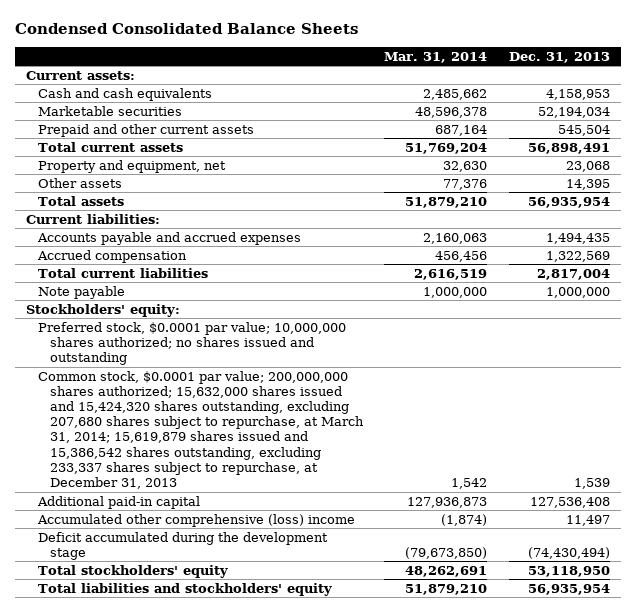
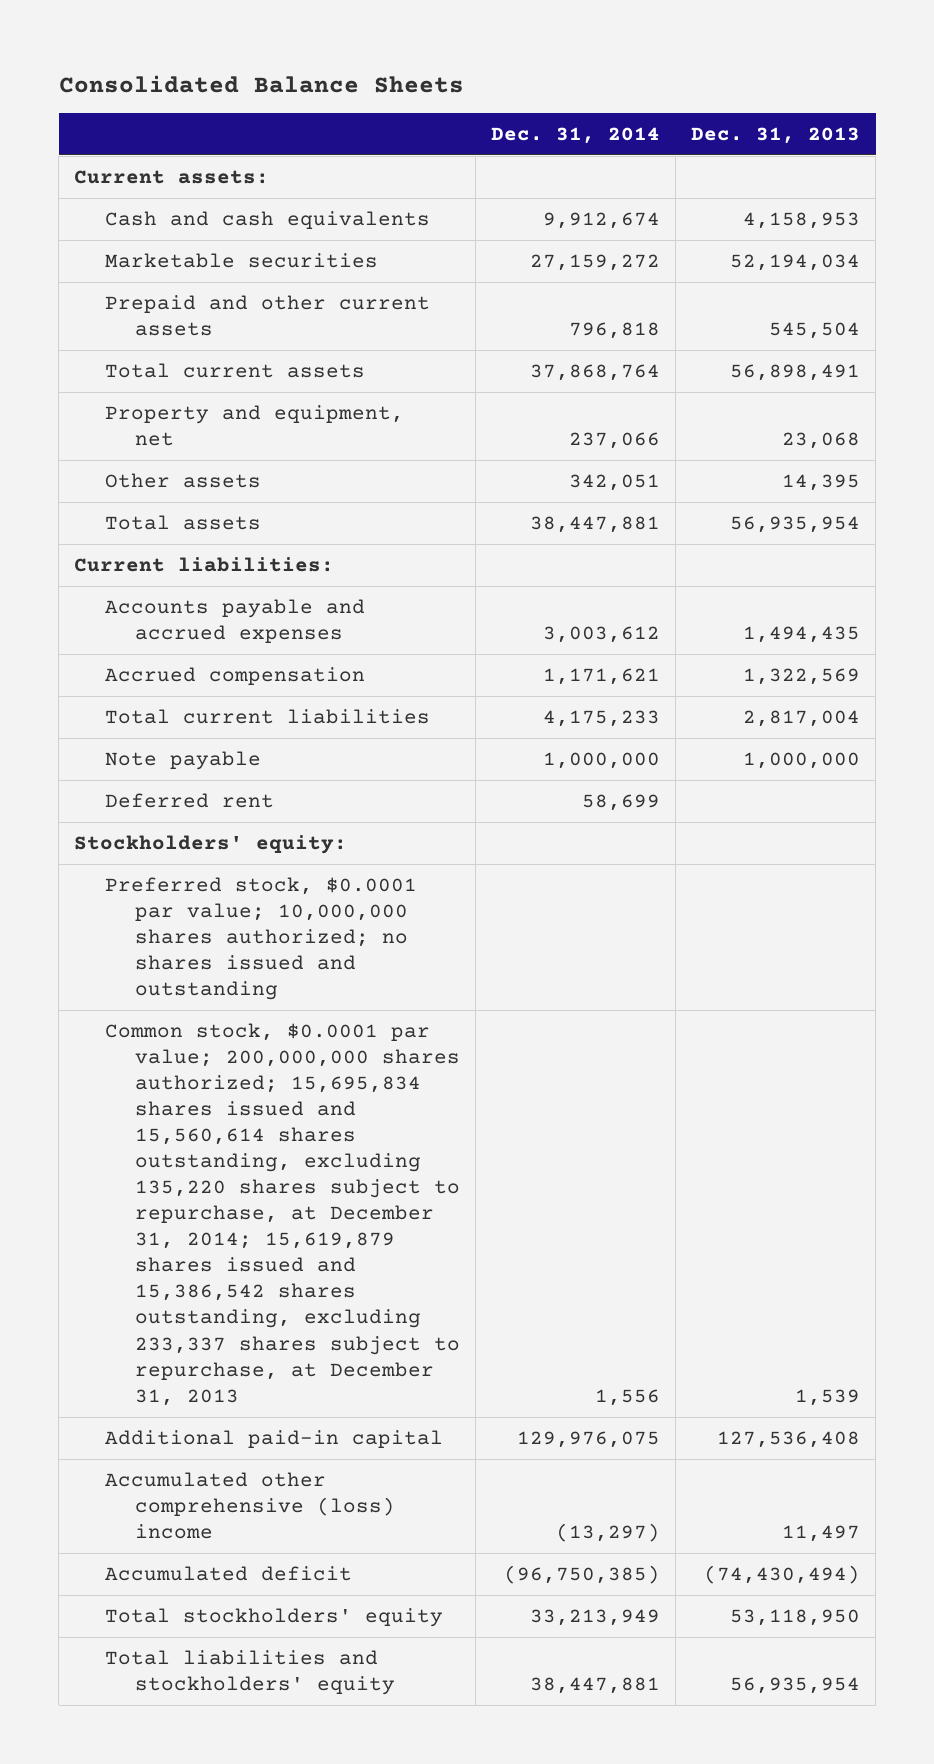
[14,23,358,35] Condensed Consolidated Balance Sheets -> [58,74,464,93] Consolidated Balance Sheets
[384,51,488,63] Mar. 31, 2014 -> none
none -> [491,126,661,144] Dec. 31, 2014
none -> [104,793,274,809] Deferred rent
[37,370,364,490] Common stock, $0.0001 par value; 200,000,000 shares authorized; 15,632,000 shares issued and 15,424,320 shares outstanding, excluding 207,680 shares subject to repurchase, at March 31, 2014; 15,619,879 shares issued and 15,386,542 shares outstanding, excluding 233,337 shares subject to repurchase, at December 31, 2013 -> [104,1023,461,1406] Common stock, $0.0001 par value; 200,000,000 shares authorized; 15,695,834 shares issued and 15,560,614 shares outstanding, excluding 135,220 shares subject to repurchase, at December 31, 2014; 15,619,879 shares issued and 15,386,542 shares outstanding, excluding 233,337 shares subject to repurchase, at December 31, 2013
[37,531,328,560] Deficit accumulated during the development stage -> [104,1566,352,1582] Accumulated deficit

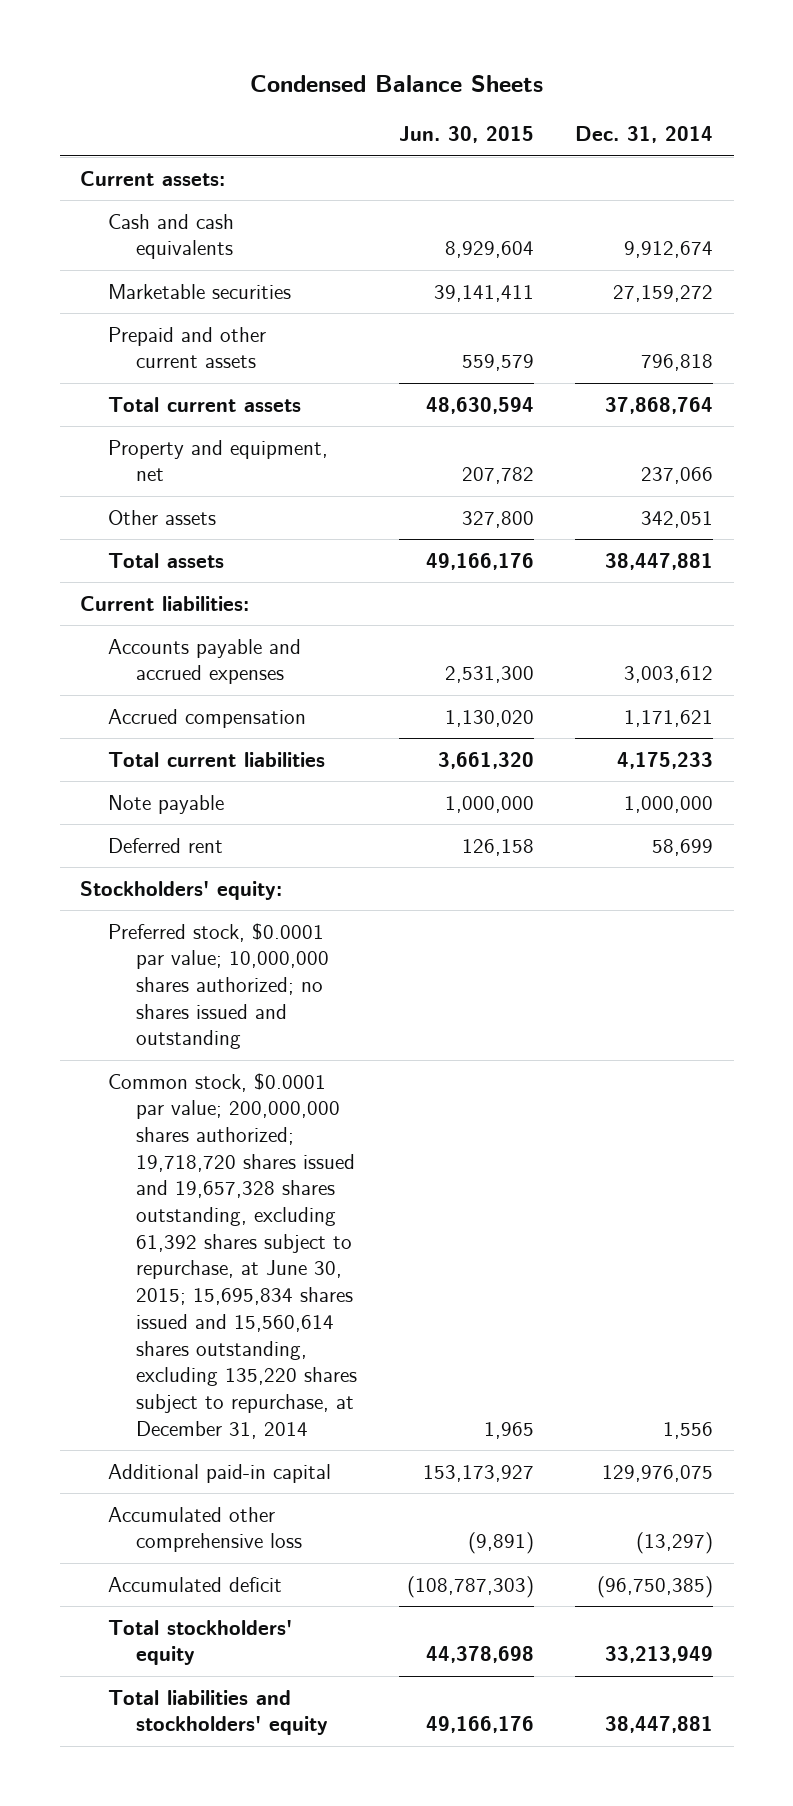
[58,74,464,93] Consolidated Balance Sheets -> [249,74,543,92] Condensed Balance Sheets
[691,126,861,144] Dec. 31, 2013 -> none
none -> [398,126,534,144] Jun. 30, 2015
[104,1023,461,1406] Common stock, $0.0001 par value; 200,000,000 shares authorized; 15,695,834 shares issued and 15,560,614 shares outstanding, excluding 135,220 shares subject to repurchase, at December 31, 2014; 15,619,879 shares issued and 15,386,542 shares outstanding, excluding 233,337 shares subject to repurchase, at December 31, 2013 -> [108,1072,358,1439] Common stock, $0.0001 par value; 200,000,000 shares authorized; 19,718,720 shares issued and 19,657,328 shares outstanding, excluding 61,392 shares subject to repurchase, at June 30, 2015; 15,695,834 shares issued and 15,560,614 shares outstanding, excluding 135,220 shares subject to repurchase, at December 31, 2014
[104,1472,396,1540] Accumulated other comprehensive (loss) income -> [108,1506,303,1553] Accumulated other comprehensive loss

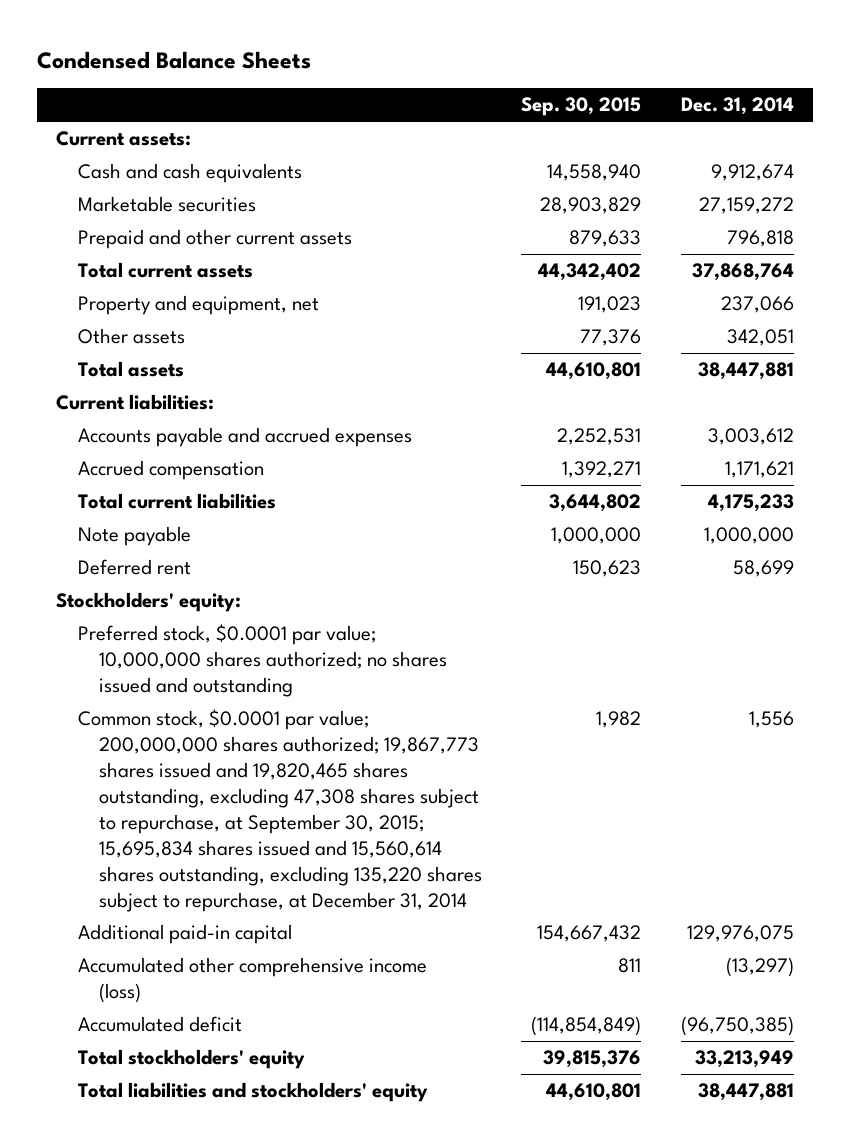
[398,126,534,144] Jun. 30, 2015 -> none
none -> [521,97,642,117] Sep. 30, 2015
[108,1072,358,1439] Common stock, $0.0001 par value; 200,000,000 shares authorized; 19,718,720 shares issued and 19,657,328 shares outstanding, excluding 61,392 shares subject to repurchase, at June 30, 2015; 15,695,834 shares issued and 15,560,614 shares outstanding, excluding 135,220 shares subject to repurchase, at December 31, 2014 -> [77,709,482,912] Common stock, $0.0001 par value; 200,000,000 shares authorized; 19,867,773 shares issued and 19,820,465 shares outstanding, excluding 47,308 shares subject to repurchase, at September 30, 2015; 15,695,834 shares issued and 15,560,614 shares outstanding, excluding 135,220 shares subject to repurchase, at December 31, 2014
[108,1506,303,1553] Accumulated other comprehensive loss -> [77,957,427,1004] Accumulated other comprehensive income (loss)

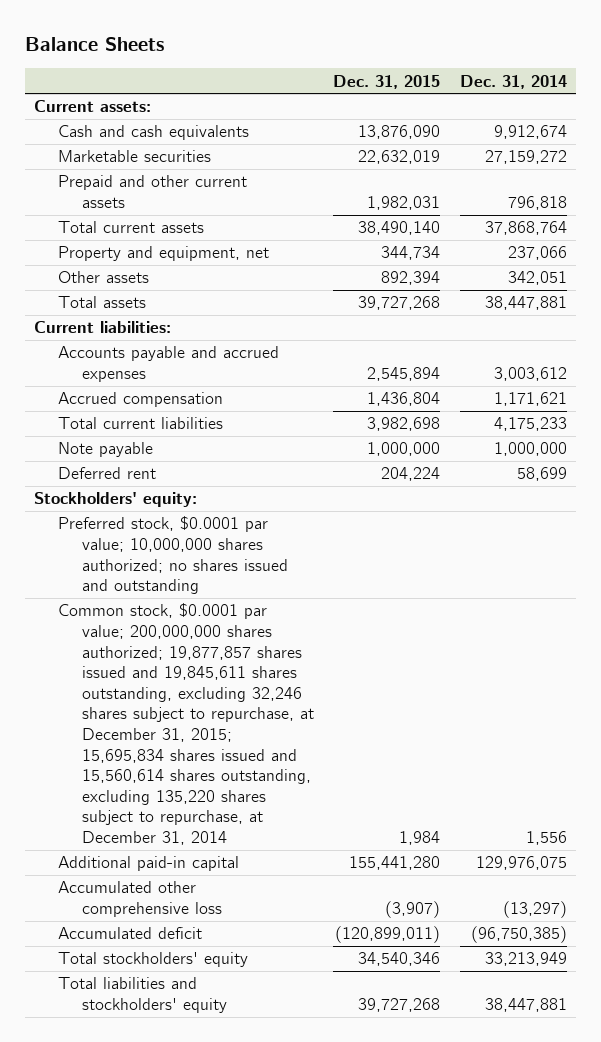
[36,51,311,70] Condensed Balance Sheets -> [24,37,164,52] Balance Sheets
[521,97,642,117] Sep. 30, 2015 -> none
none -> [333,74,441,89] Dec. 31, 2015
[77,709,482,912] Common stock, $0.0001 par value; 200,000,000 shares authorized; 19,867,773 shares issued and 19,820,465 shares outstanding, excluding 47,308 shares subject to repurchase, at September 30, 2015; 15,695,834 shares issued and 15,560,614 shares outstanding, excluding 135,220 shares subject to repurchase, at December 31, 2014 -> [58,603,314,845] Common stock, $0.0001 par value; 200,000,000 shares authorized; 19,877,857 shares issued and 19,845,611 shares outstanding, excluding 32,246 shares subject to repurchase, at December 31, 2015; 15,695,834 shares issued and 15,560,614 shares outstanding, excluding 135,220 shares subject to repurchase, at December 31, 2014
[77,957,427,1004] Accumulated other comprehensive income (loss) -> [58,881,222,918] Accumulated other comprehensive loss

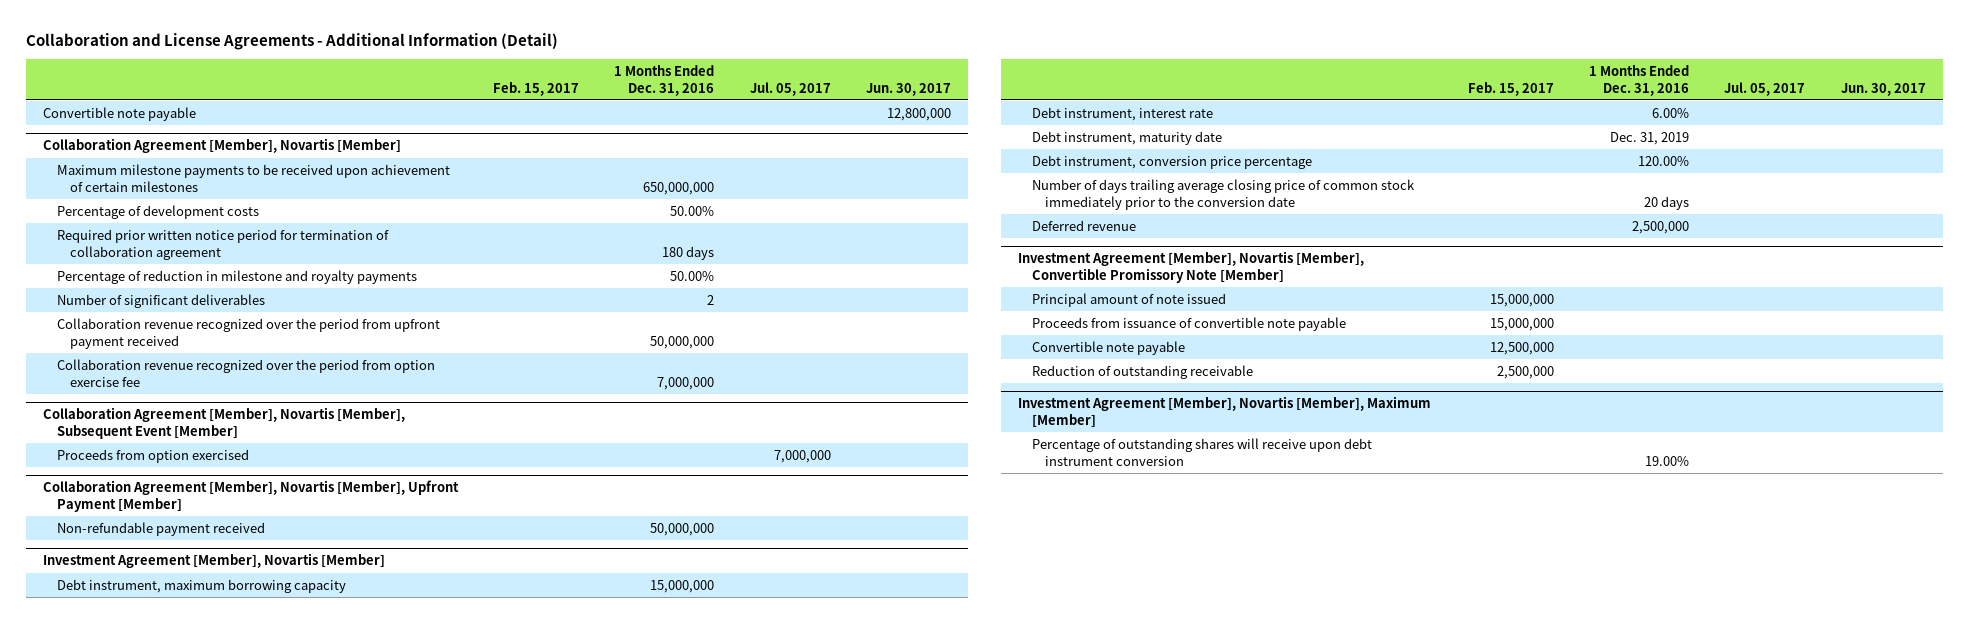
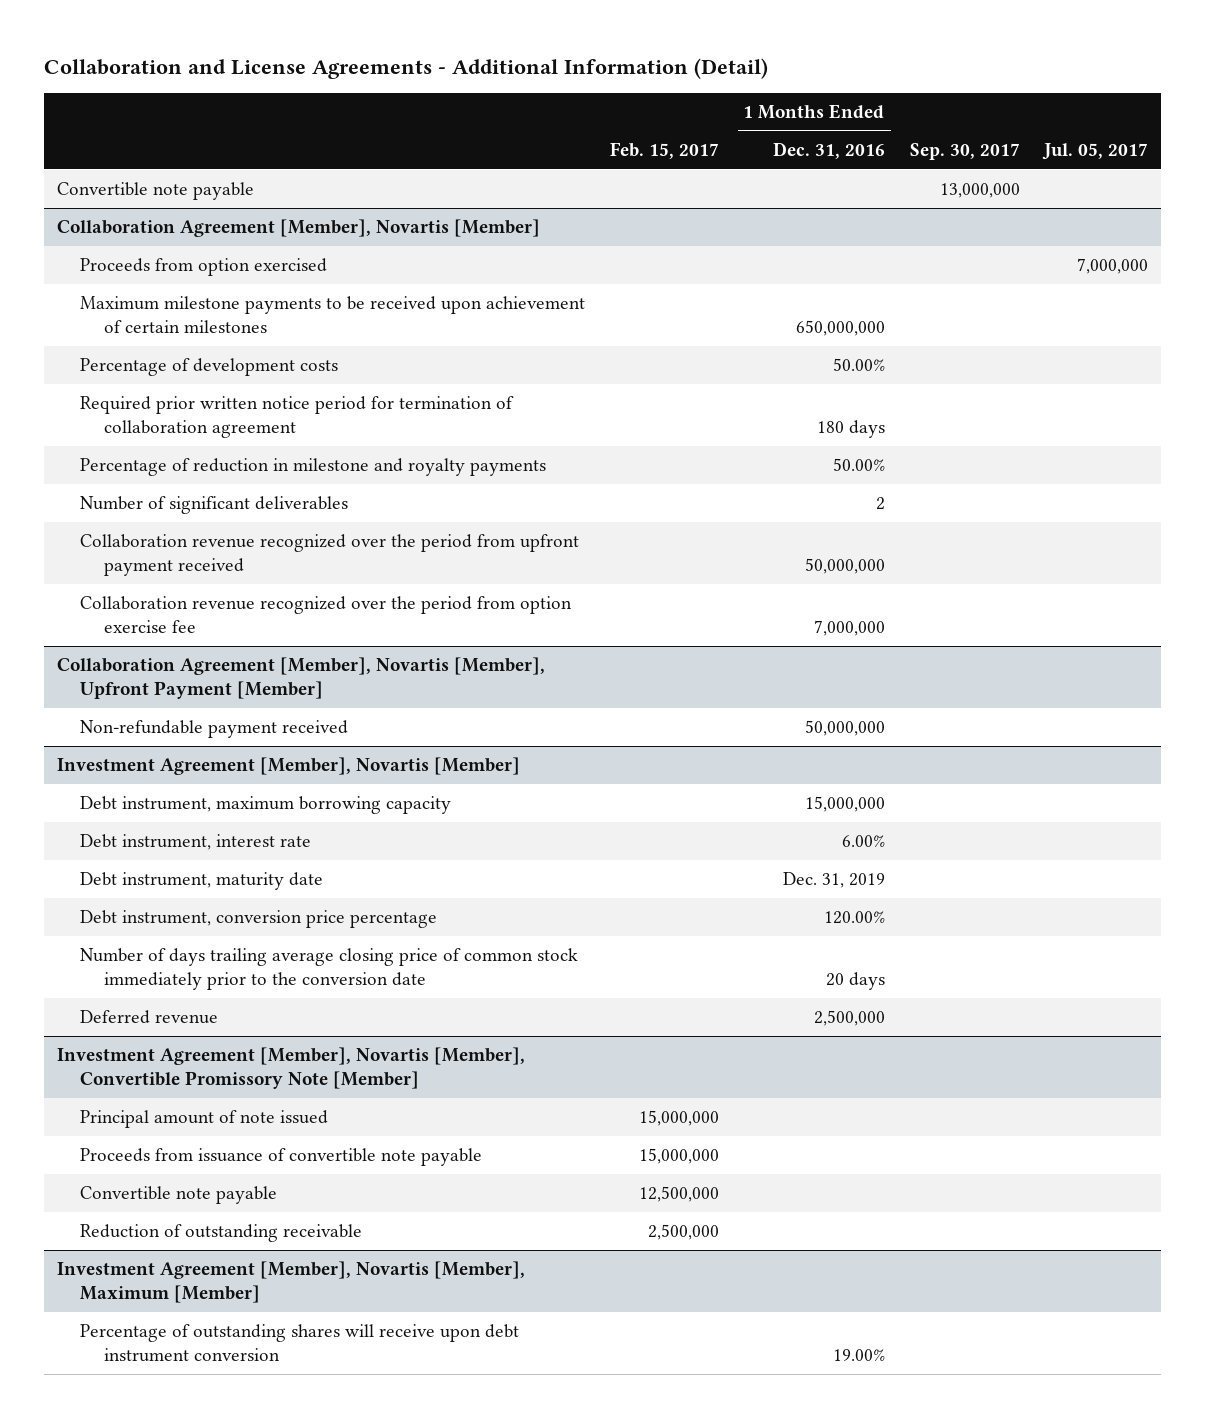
[865,82,951,96] Jun. 30, 2017 -> none
none -> [909,142,1020,160] Sep. 30, 2017
none -> [80,258,328,277] Proceeds from option exercised
[43,407,406,439] Collaboration Agreement [Member], Novartis [Member], Subsequent Event [Member] -> none
[56,448,249,463] Proceeds from option exercised -> none

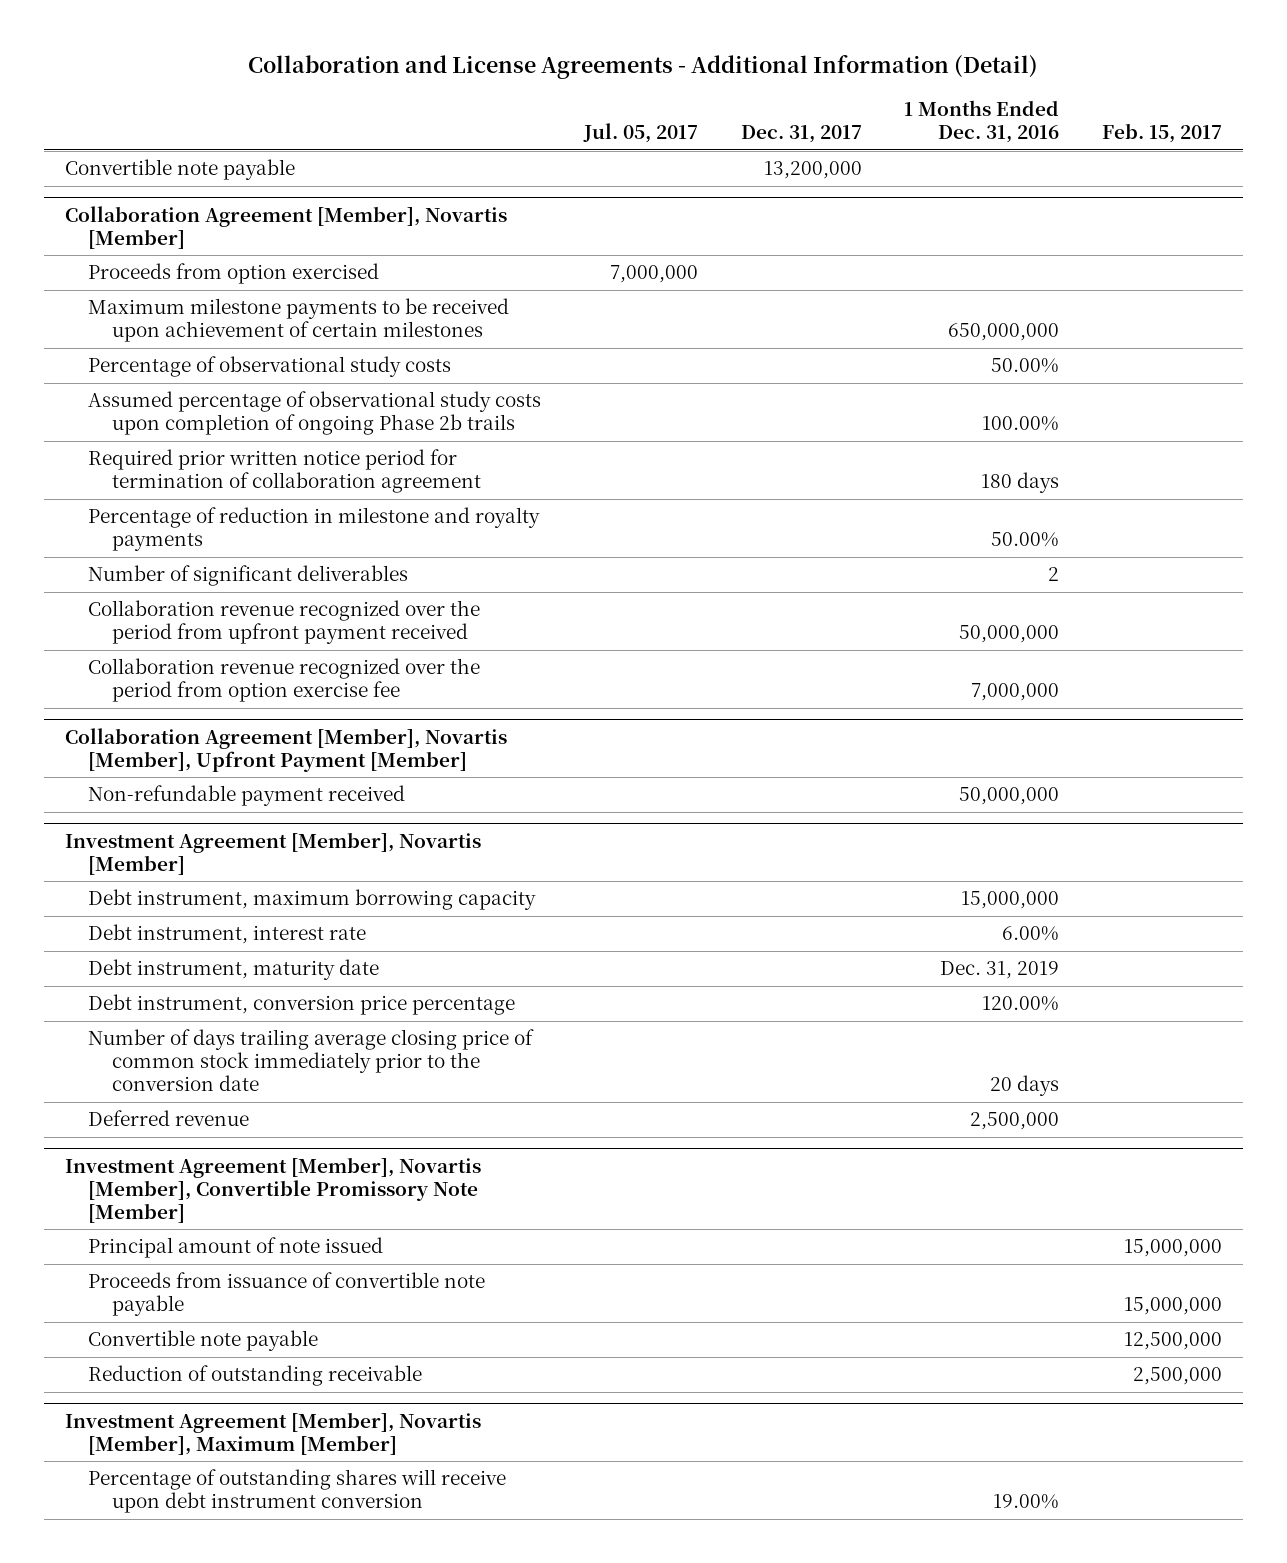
[909,142,1020,160] Sep. 30, 2017 -> none
none -> [740,125,862,144] Dec. 31, 2017
[80,358,339,377] Percentage of development costs -> [88,356,452,378] Percentage of observational study costs
none -> [88,391,542,436] Assumed percentage of observational study costs upon completion of ongoing Phase 2b trails

